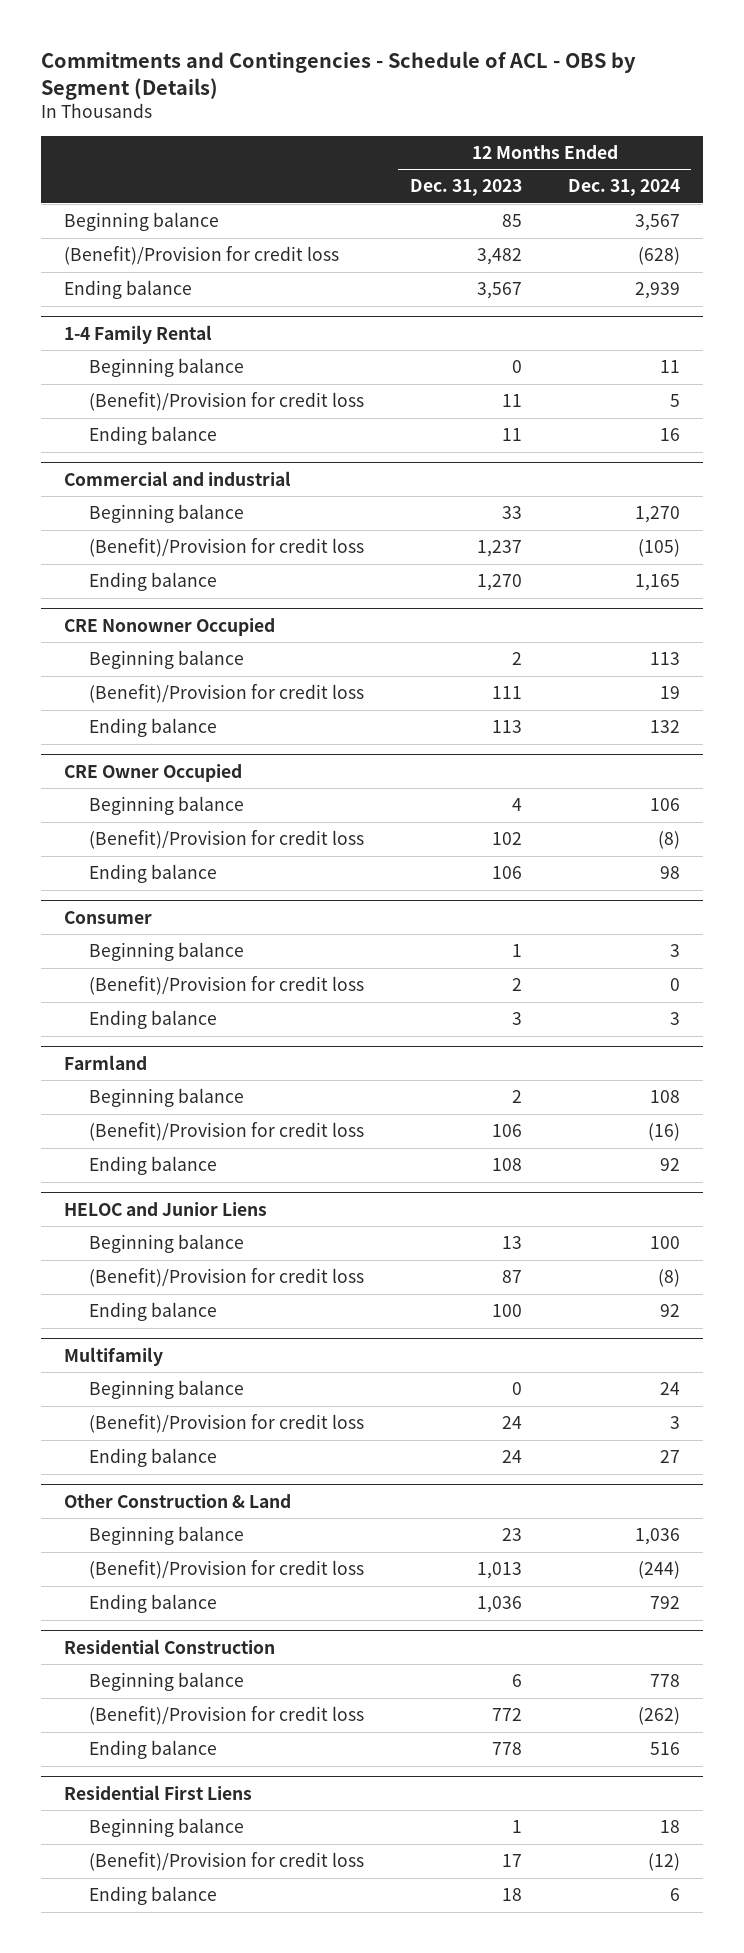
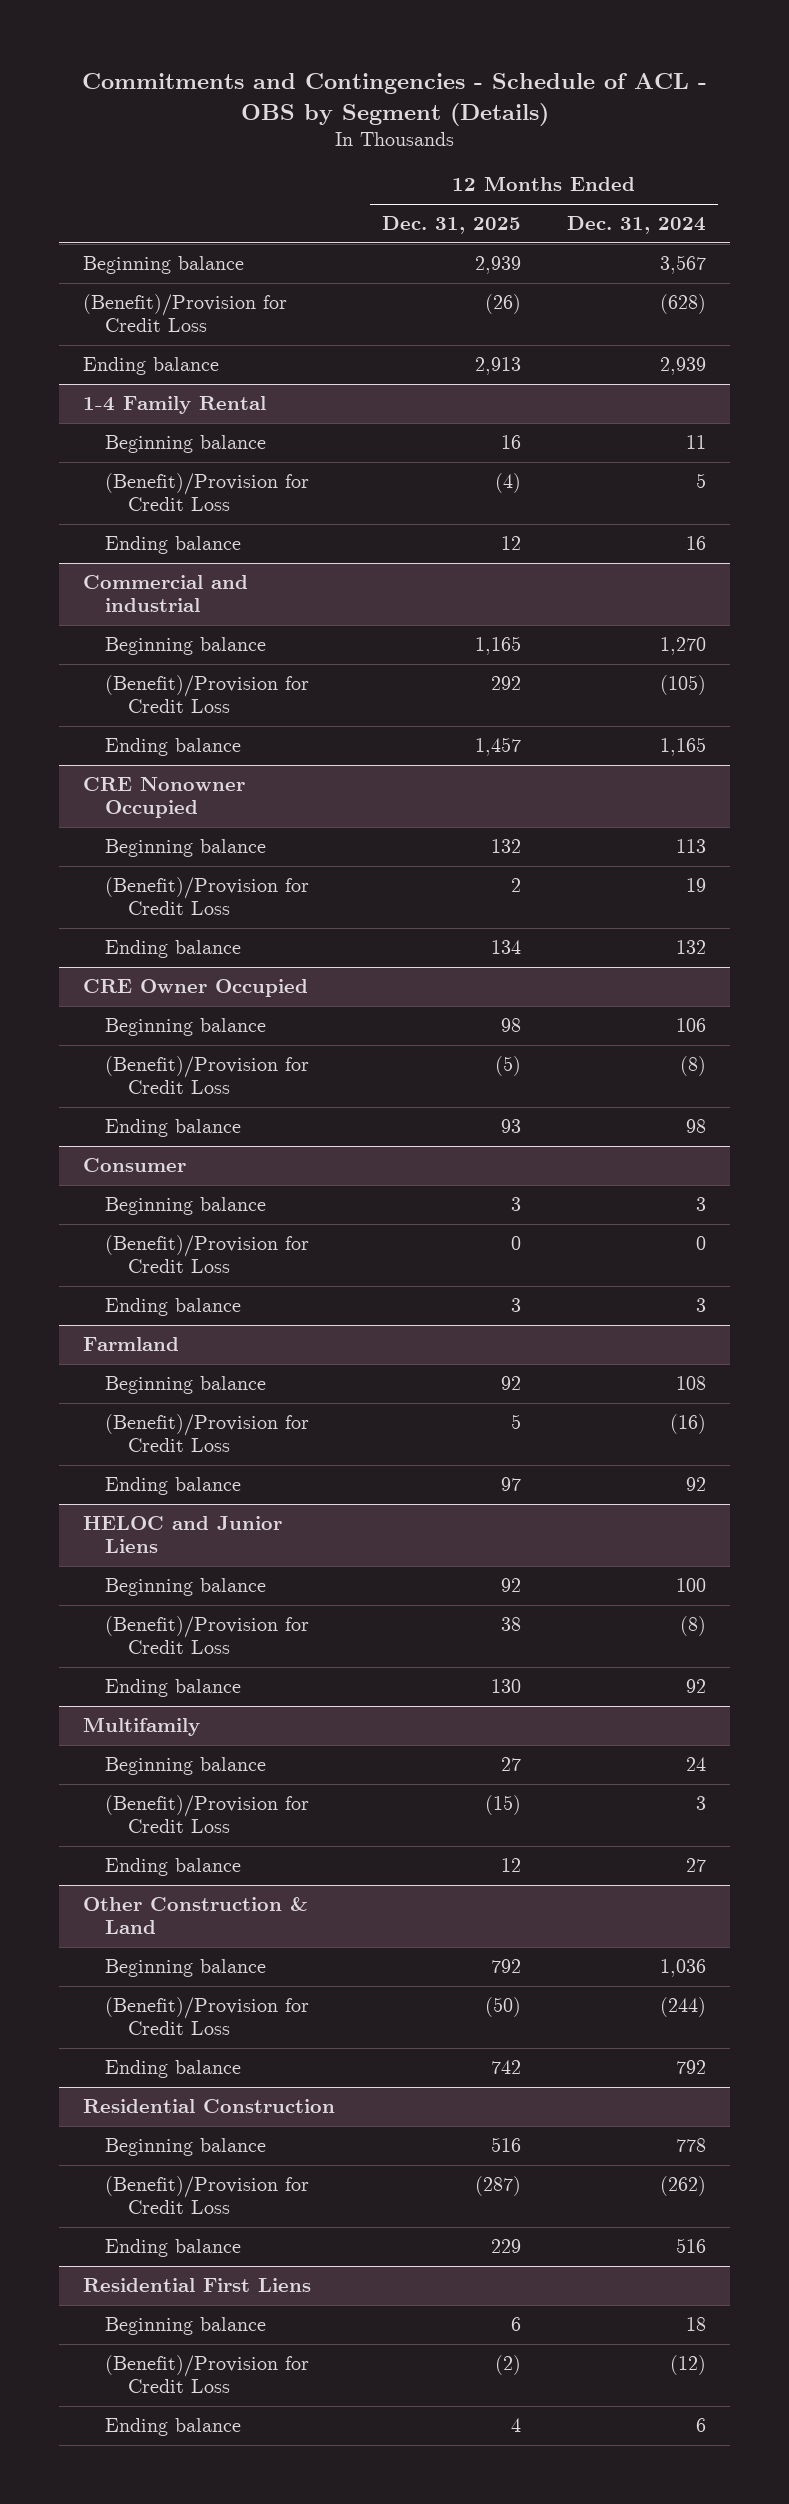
[409,179,522,197] Dec. 31, 2023 -> none
none -> [381,216,521,235] Dec. 31, 2025
[64,246,340,266] (Benefit)/Provision for credit loss -> [82,294,287,333] (Benefit)/Provision for Credit Loss
[88,392,364,412] (Benefit)/Provision for credit loss -> [105,473,310,512] (Benefit)/Provision for Credit Loss
[88,538,364,558] (Benefit)/Provision for credit loss -> [105,675,310,714] (Benefit)/Provision for Credit Loss
[88,684,364,704] (Benefit)/Provision for credit loss -> [105,877,310,916] (Benefit)/Provision for Credit Loss
[88,830,364,850] (Benefit)/Provision for credit loss -> [105,1056,310,1095] (Benefit)/Provision for Credit Loss
[88,976,364,996] (Benefit)/Provision for credit loss -> [105,1235,310,1274] (Benefit)/Provision for Credit Loss
[88,1122,364,1142] (Benefit)/Provision for credit loss -> [105,1414,310,1453] (Benefit)/Provision for Credit Loss
[88,1268,364,1288] (Benefit)/Provision for credit loss -> [105,1616,310,1655] (Benefit)/Provision for Credit Loss
[88,1414,364,1434] (Benefit)/Provision for credit loss -> [105,1795,310,1834] (Benefit)/Provision for Credit Loss
[88,1560,364,1580] (Benefit)/Provision for credit loss -> [105,1997,310,2036] (Benefit)/Provision for Credit Loss
[88,1706,364,1726] (Benefit)/Provision for credit loss -> [105,2176,310,2215] (Benefit)/Provision for Credit Loss
[88,1852,364,1872] (Benefit)/Provision for credit loss -> [105,2355,310,2394] (Benefit)/Provision for Credit Loss

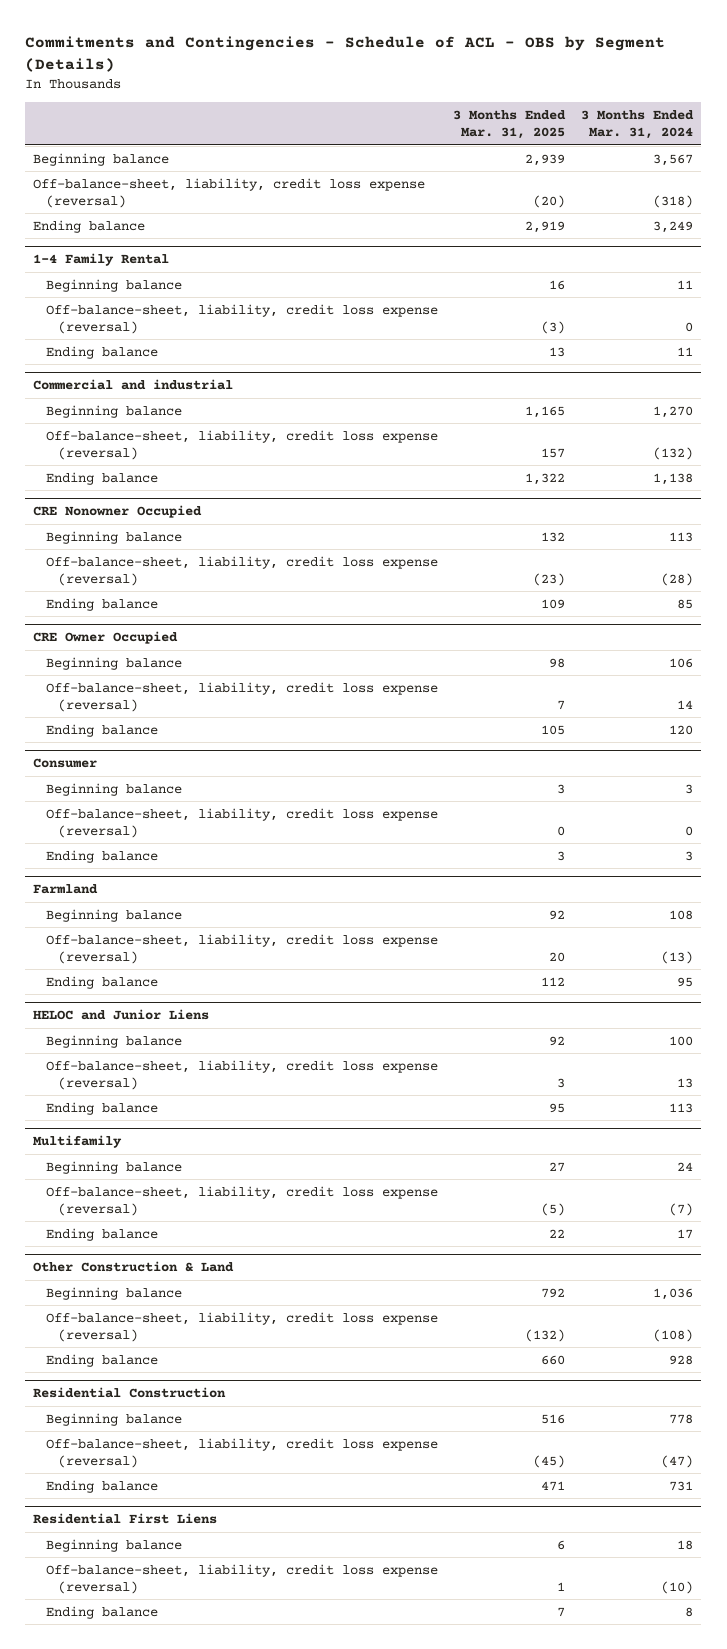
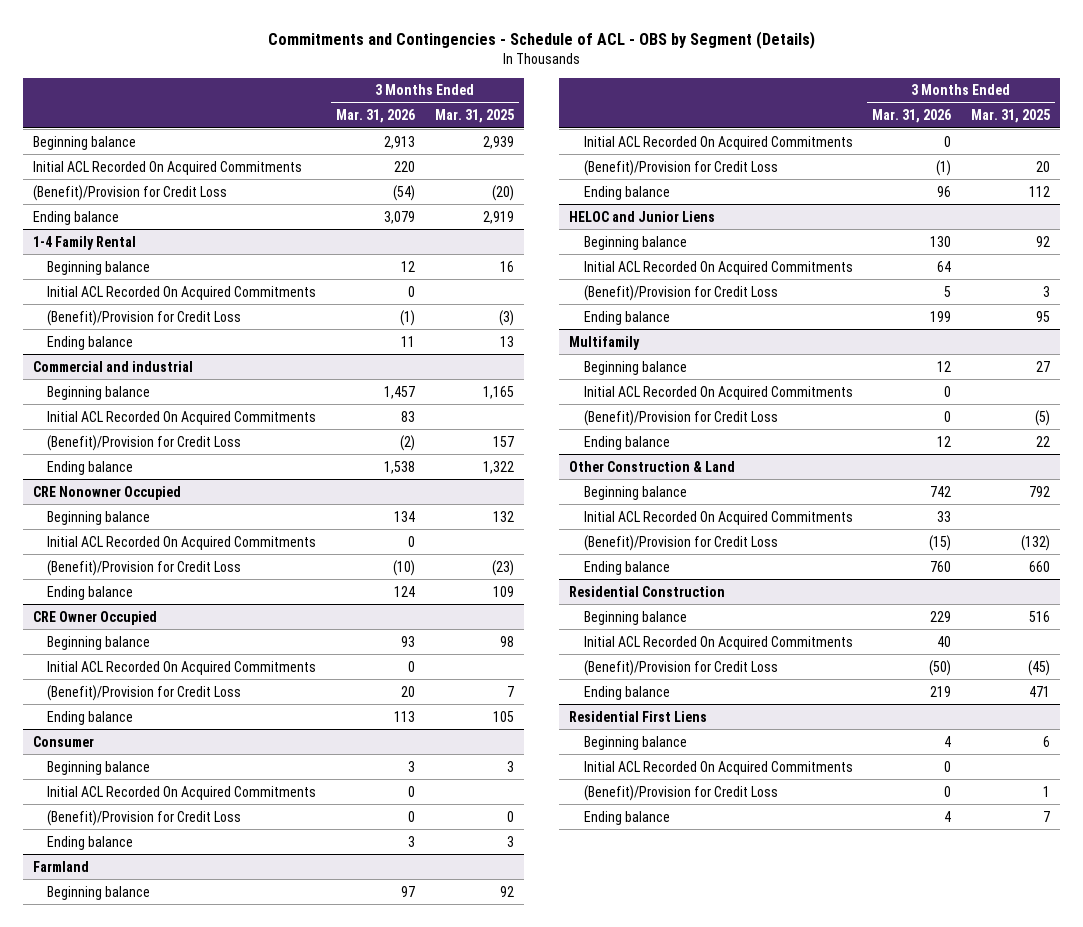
[581,110,695,139] 3 Months Ended Mar. 31, 2024 -> none
none -> [336,109,416,124] Mar. 31, 2026
none -> [32,160,302,175] Initial ACL Recorded On Acquired Commitments
[33,177,426,208] Off-balance-sheet, liability, credit loss expense (reversal) -> [32,184,227,201] (Benefit)/Provision for Credit Loss
none -> [47,285,317,300] Initial ACL Recorded On Acquired Commitments
[45,303,438,334] Off-balance-sheet, liability, credit loss expense (reversal) -> [47,309,242,326] (Benefit)/Provision for Credit Loss
none -> [47,410,317,425] Initial ACL Recorded On Acquired Commitments
[45,429,438,460] Off-balance-sheet, liability, credit loss expense (reversal) -> [47,434,242,451] (Benefit)/Provision for Credit Loss
none -> [47,535,317,550] Initial ACL Recorded On Acquired Commitments
[45,555,438,586] Off-balance-sheet, liability, credit loss expense (reversal) -> [47,559,242,576] (Benefit)/Provision for Credit Loss
none -> [47,660,317,675] Initial ACL Recorded On Acquired Commitments
[45,681,438,712] Off-balance-sheet, liability, credit loss expense (reversal) -> [47,684,242,701] (Benefit)/Provision for Credit Loss
none -> [47,785,317,800] Initial ACL Recorded On Acquired Commitments
[45,807,438,838] Off-balance-sheet, liability, credit loss expense (reversal) -> [47,809,242,826] (Benefit)/Provision for Credit Loss
none -> [583,135,853,150] Initial ACL Recorded On Acquired Commitments
[45,933,438,964] Off-balance-sheet, liability, credit loss expense (reversal) -> [583,159,778,176] (Benefit)/Provision for Credit Loss
none -> [583,260,853,275] Initial ACL Recorded On Acquired Commitments
[45,1059,438,1090] Off-balance-sheet, liability, credit loss expense (reversal) -> [583,284,778,301] (Benefit)/Provision for Credit Loss
none -> [583,385,853,400] Initial ACL Recorded On Acquired Commitments
[45,1185,438,1216] Off-balance-sheet, liability, credit loss expense (reversal) -> [583,409,778,426] (Benefit)/Provision for Credit Loss
none -> [583,510,853,525] Initial ACL Recorded On Acquired Commitments
[45,1311,438,1342] Off-balance-sheet, liability, credit loss expense (reversal) -> [583,534,778,551] (Benefit)/Provision for Credit Loss
none -> [583,635,853,650] Initial ACL Recorded On Acquired Commitments
[45,1437,438,1468] Off-balance-sheet, liability, credit loss expense (reversal) -> [583,659,778,676] (Benefit)/Provision for Credit Loss
none -> [583,760,853,775] Initial ACL Recorded On Acquired Commitments
[45,1563,438,1594] Off-balance-sheet, liability, credit loss expense (reversal) -> [583,784,778,801] (Benefit)/Provision for Credit Loss

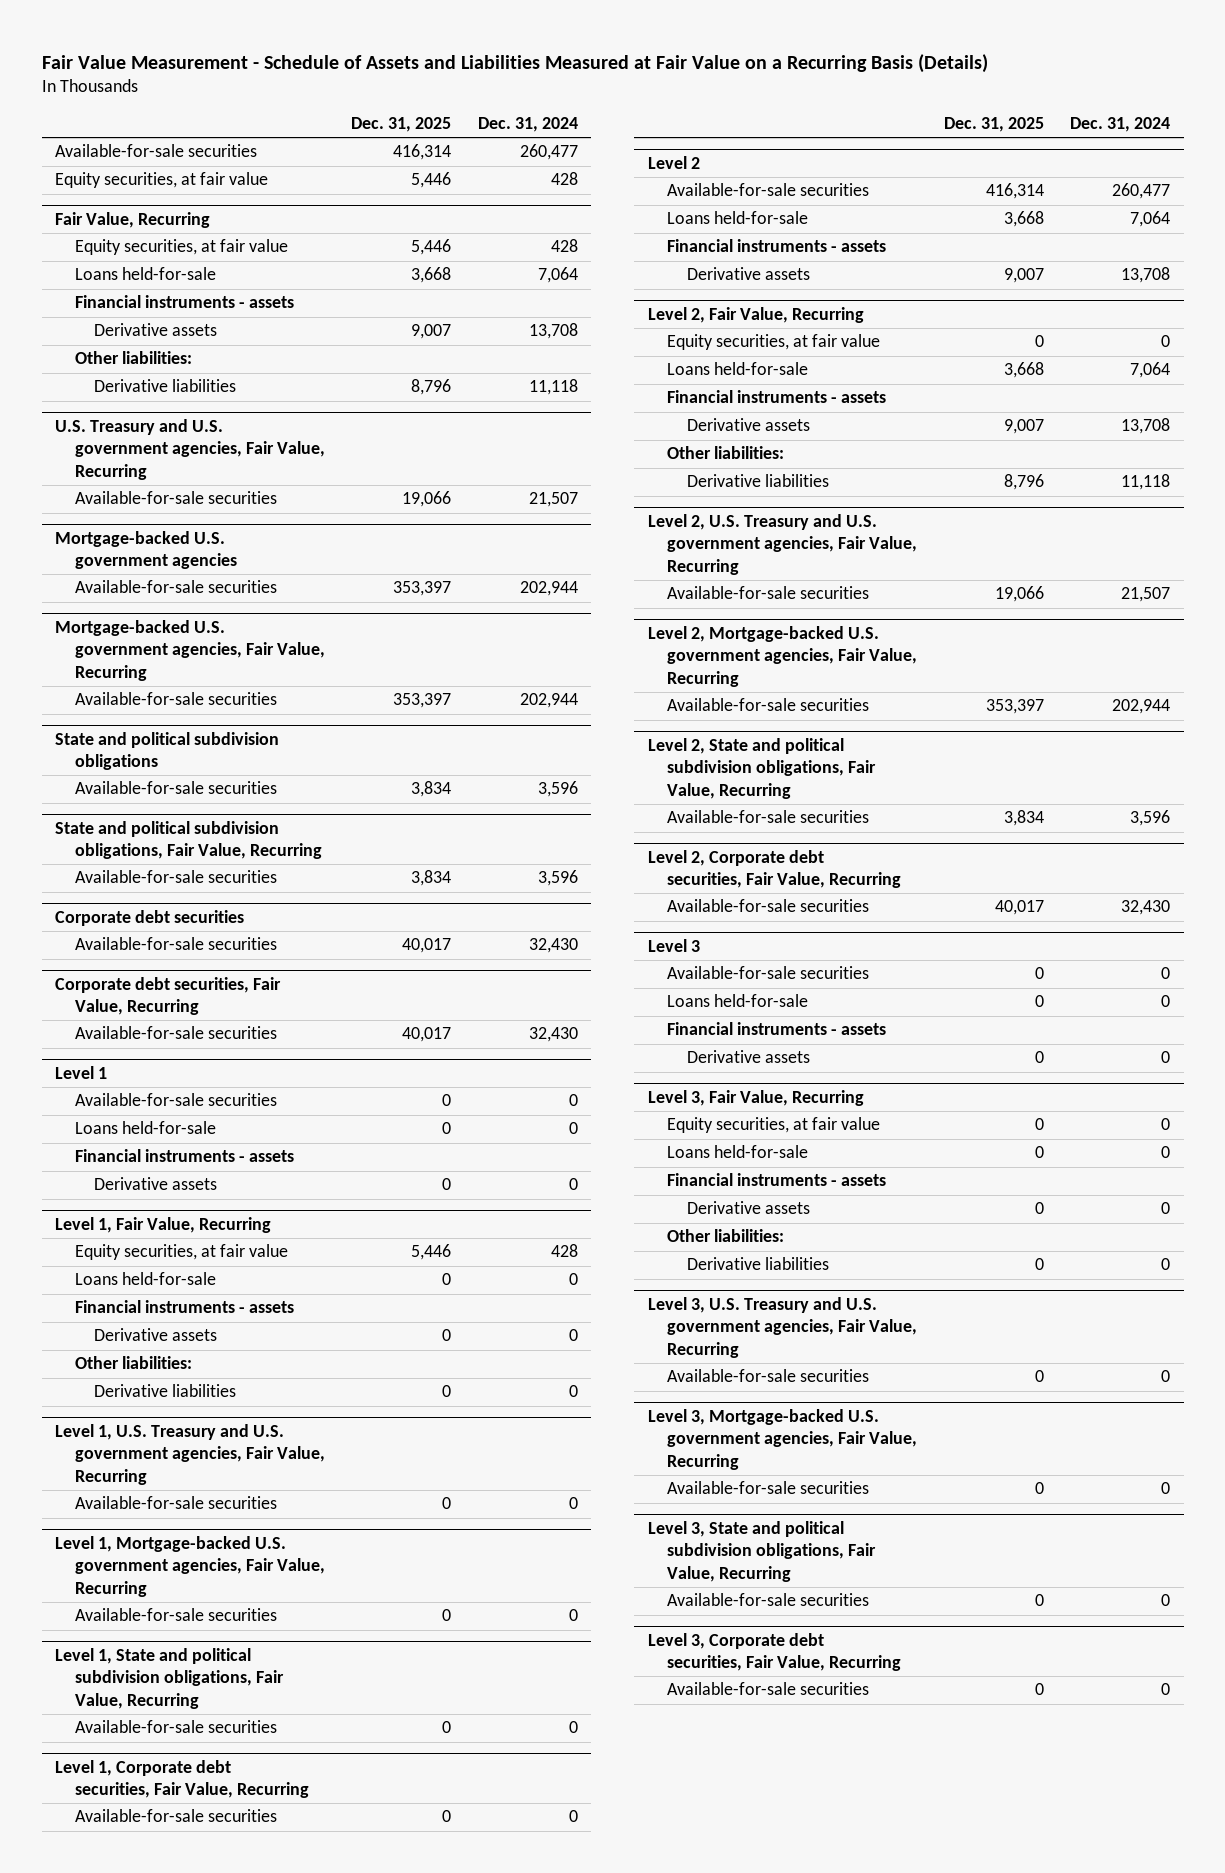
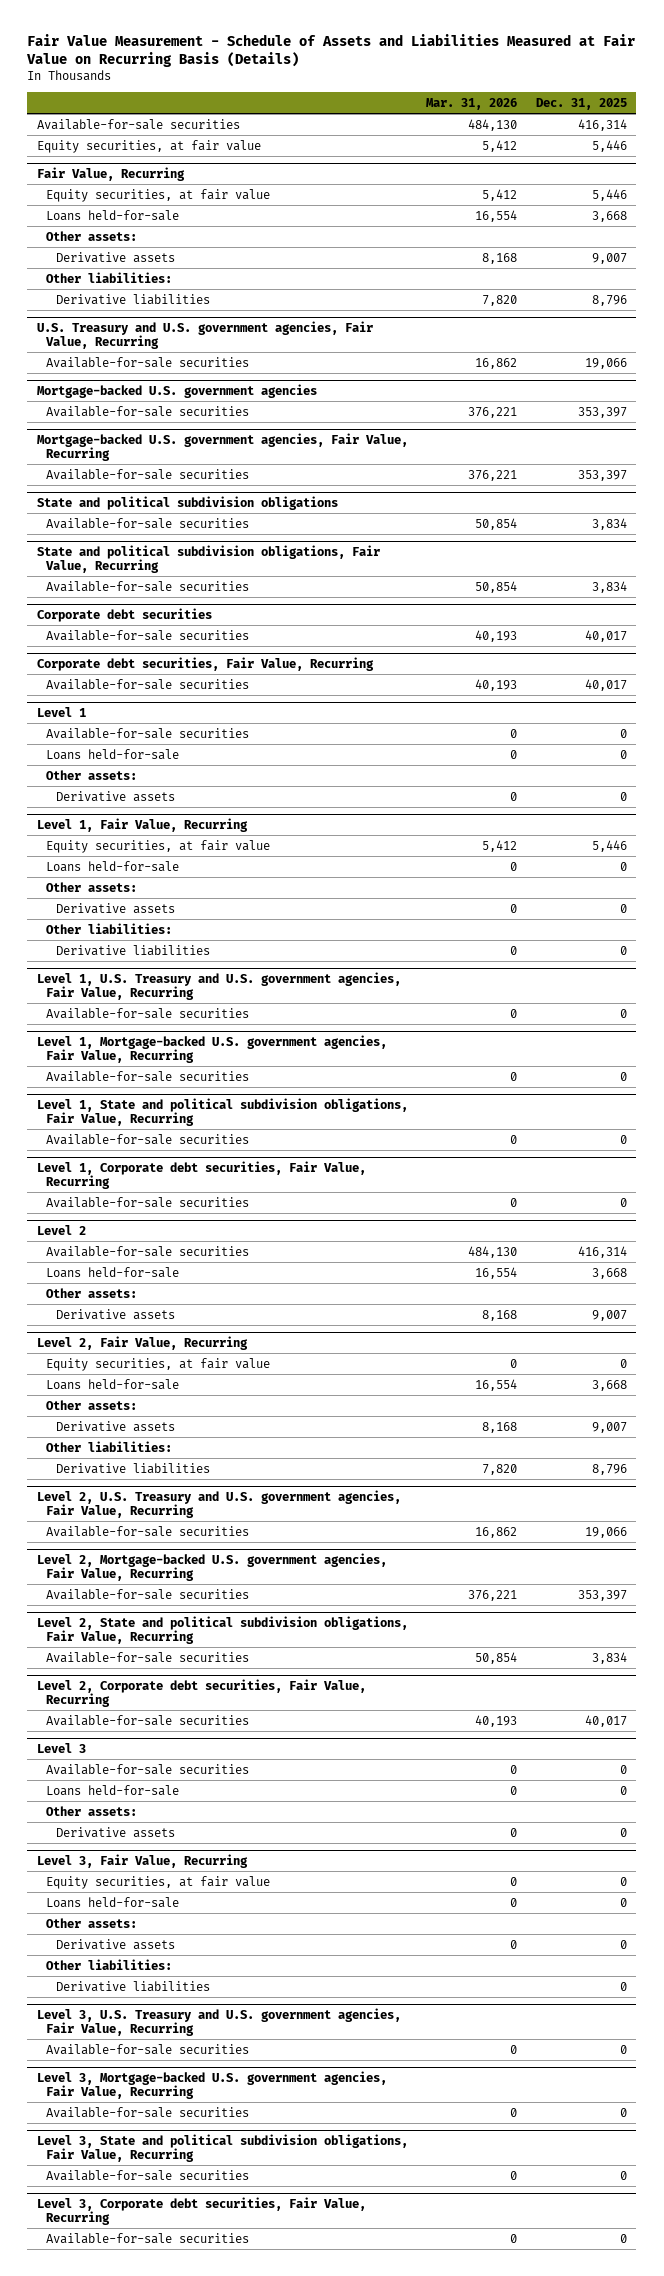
[41,53,988,73] Fair Value Measurement - Schedule of Assets and Liabilities Measured at Fair Value on a Recurring Basis (Details) -> [27,33,636,68] Fair Value Measurement - Schedule of Assets and Liabilities Measured at Fair Value on Recurring Basis (Details)
[477,117,578,133] Dec. 31, 2024 -> none
none -> [426,97,518,110] Mar. 31, 2026
[74,295,294,309] Financial instruments - assets -> [46,230,138,241] Other assets:
[74,1149,294,1163] Financial instruments - assets -> [46,769,138,780] Other assets:
[74,1300,294,1314] Financial instruments - assets -> [46,881,138,892] Other assets:
[667,239,887,253] Financial instruments - assets -> [46,1287,138,1298] Other assets:
[667,390,887,404] Financial instruments - assets -> [46,1399,138,1410] Other assets:
[667,1022,887,1036] Financial instruments - assets -> [46,1805,138,1816] Other assets:
[667,1173,887,1187] Financial instruments - assets -> [46,1917,138,1928] Other assets:

